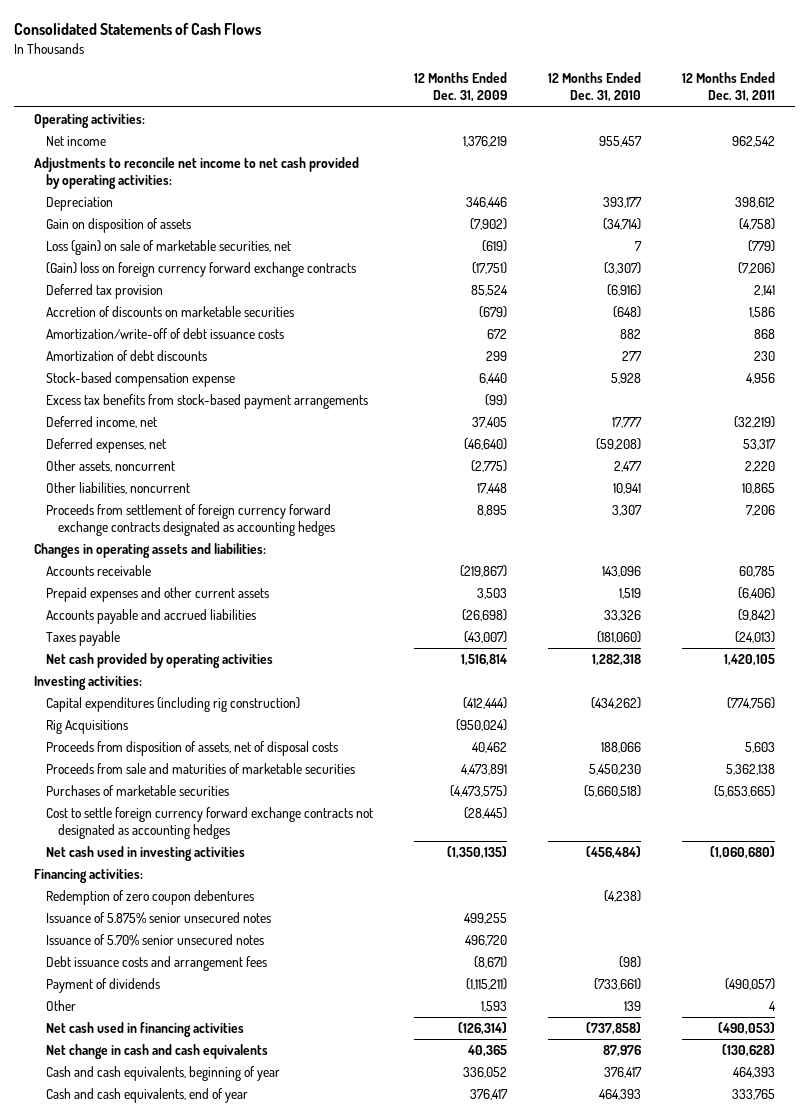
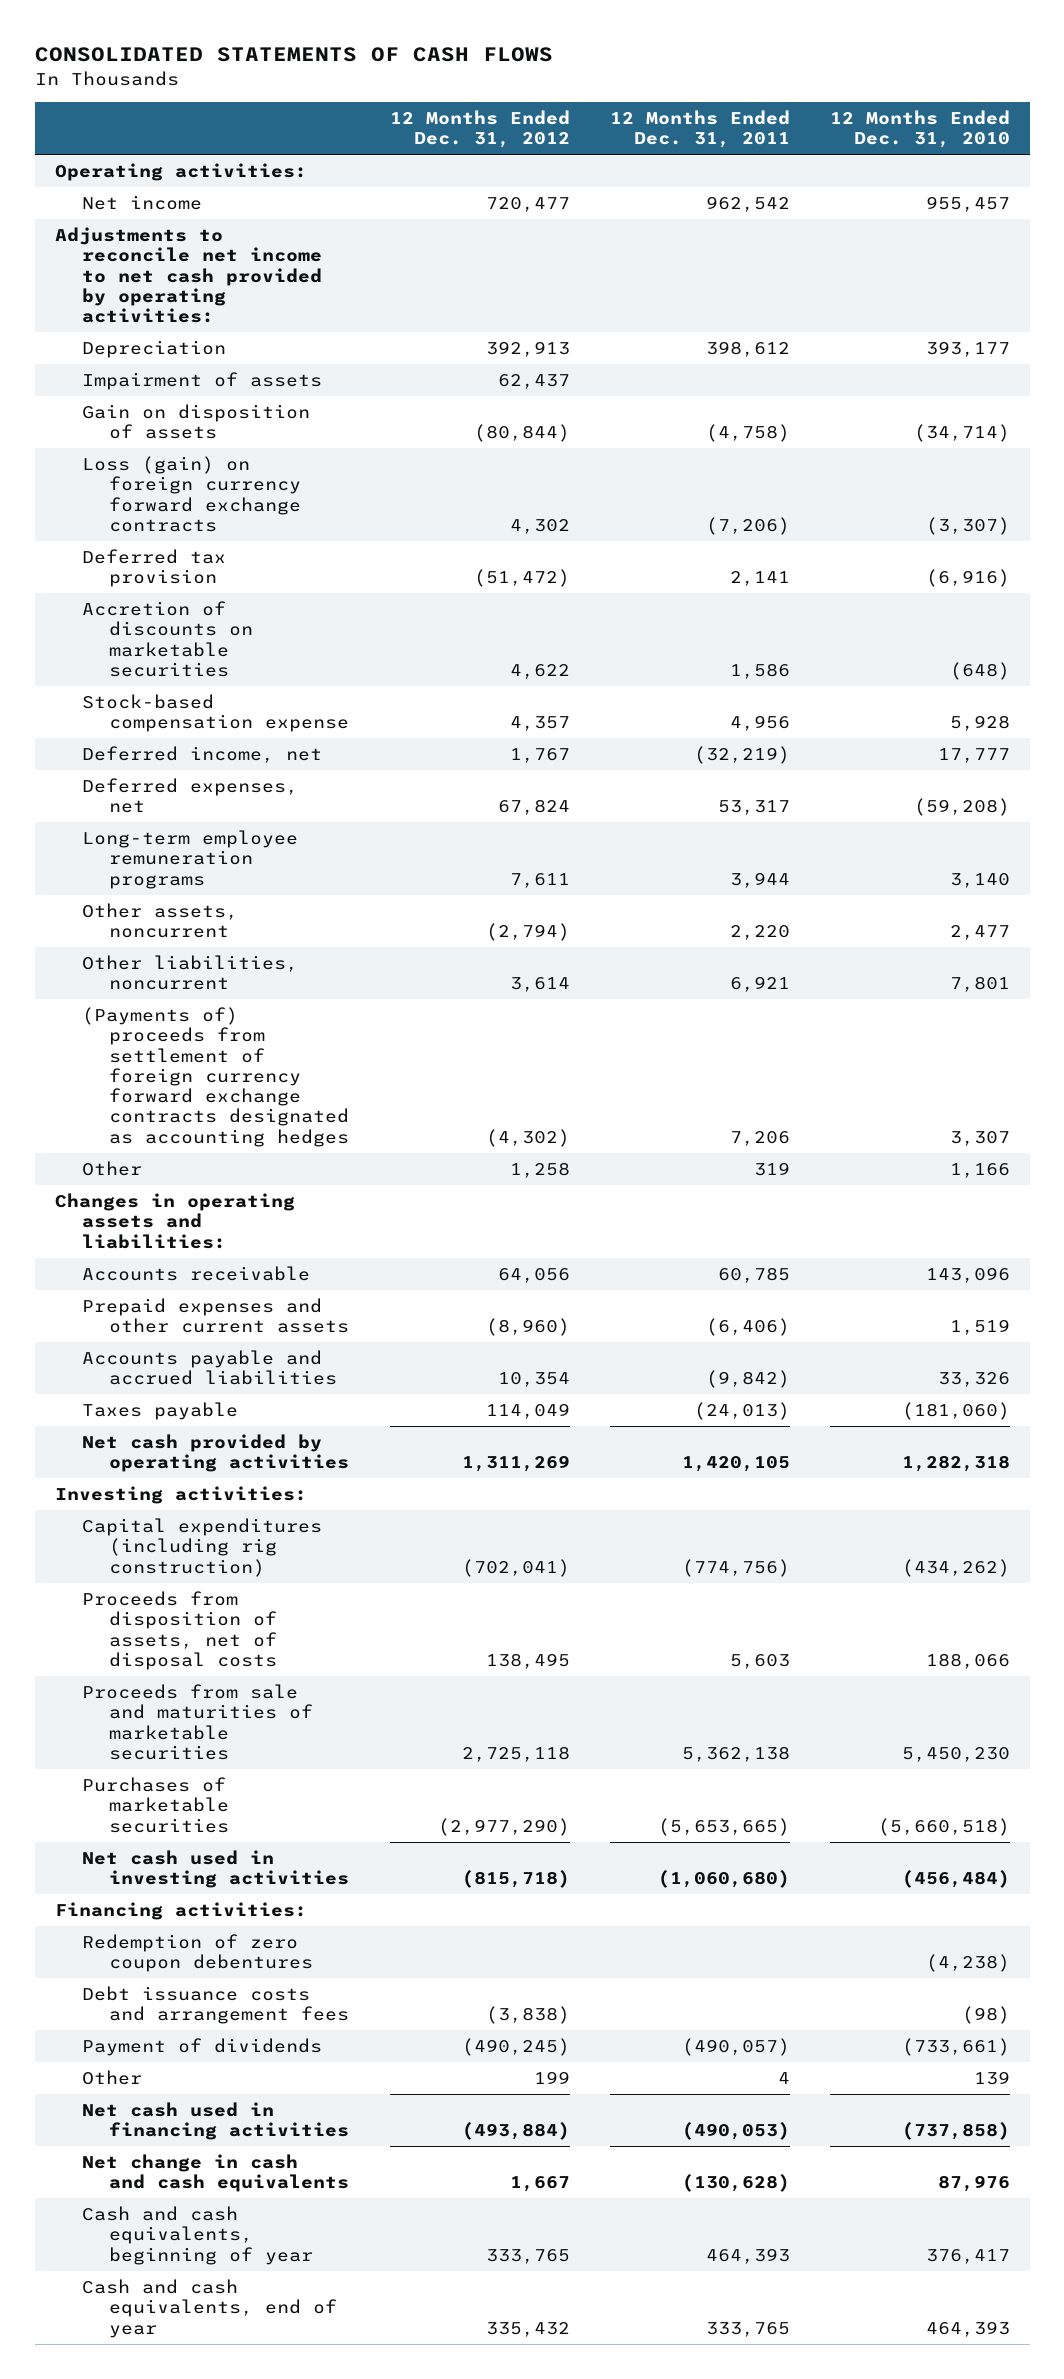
[13,23,261,36] Consolidated Statements of Cash Flows -> [34,47,553,63] CONSOLIDATED STATEMENTS OF CASH FLOWS
[413,72,507,103] 12 Months Ended Dec. 31, 2009 -> none
none -> [389,109,570,149] 12 Months Ended Dec. 31, 2012
none -> [82,372,323,391] Impairment of assets
[46,240,292,256] Loss (gain) on sale of marketable securities, net -> none
[46,262,357,278] (Gain) loss on foreign currency forward exchange contracts -> [82,456,302,532] Loss (gain) on foreign currency forward exchange contracts
[46,328,285,340] Amortization/write-off of debt issuance costs -> none
[46,350,208,362] Amortization of debt discounts -> none
[46,394,369,410] Excess tax benefits from stock-based payment arrangements -> none
none -> [82,830,299,889] Long-term employee remuneration programs
[612,483,641,495] 10,941 -> [949,976,1010,993] 7,801
[741,483,775,495] 10,865 -> [729,976,790,993] 6,921
[46,504,335,537] Proceeds from settlement of foreign currency forward exchange contracts designated as accounting hedges -> [82,1007,350,1147] (Payments of) proceeds from settlement of foreign currency forward exchange contracts designated as accounting hedges
none -> [82,1161,143,1177] Other
[46,720,129,735] Rig Acquisitions -> none
[46,807,374,840] Cost to settle foreign currency forward exchange contracts not designated as accounting hedges -> none
[46,912,272,925] Issuance of 5.875% senior unsecured notes -> none
[46,934,265,947] Issuance of 5.70% senior unsecured notes -> none

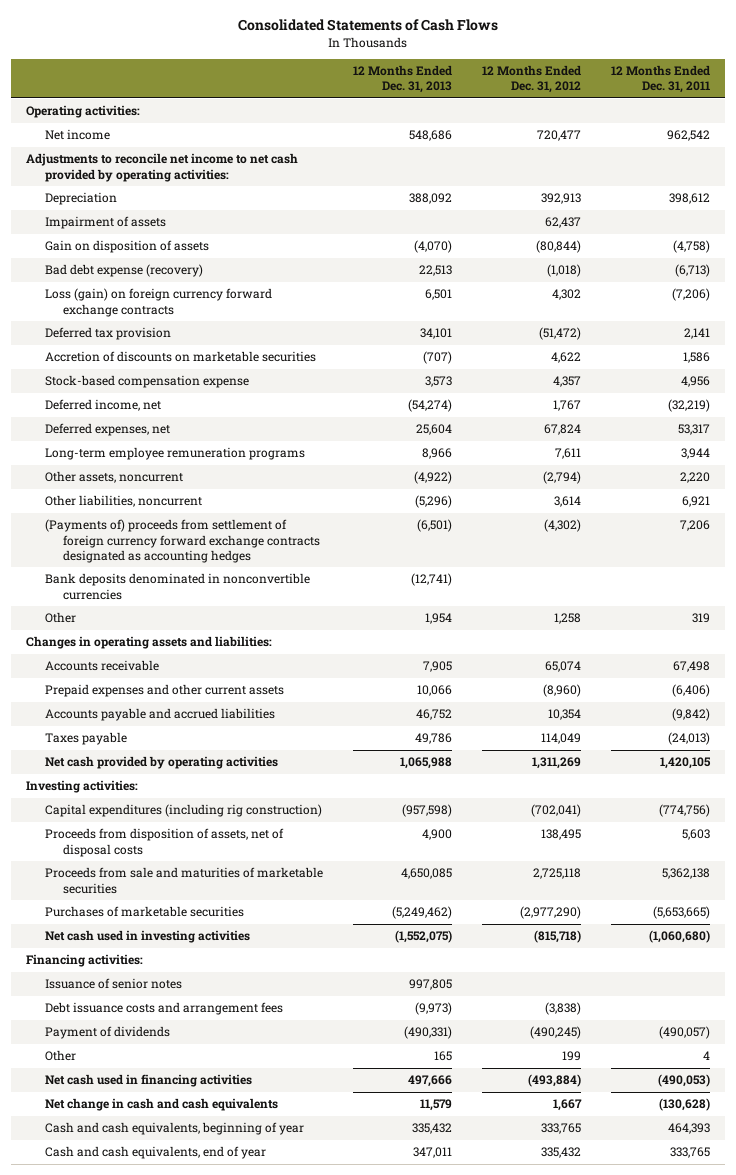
[34,47,553,63] CONSOLIDATED STATEMENTS OF CASH FLOWS -> [238,19,499,32] Consolidated Statements of Cash Flows
[829,109,1010,149] 12 Months Ended Dec. 31, 2010 -> none
none -> [352,65,452,94] 12 Months Ended Dec. 31, 2013
none -> [44,264,203,278] Bad debt expense (recovery)
none -> [44,573,310,600] Bank deposits denominated in nonconvertible currencies
[497,1268,570,1284] 64,056 -> [544,661,581,673] 65,074
[717,1267,790,1284] 60,785 -> [672,661,710,673] 67,498
[82,1934,314,1973] Redemption of zero coupon debentures -> none
none -> [44,978,182,990] Issuance of senior notes

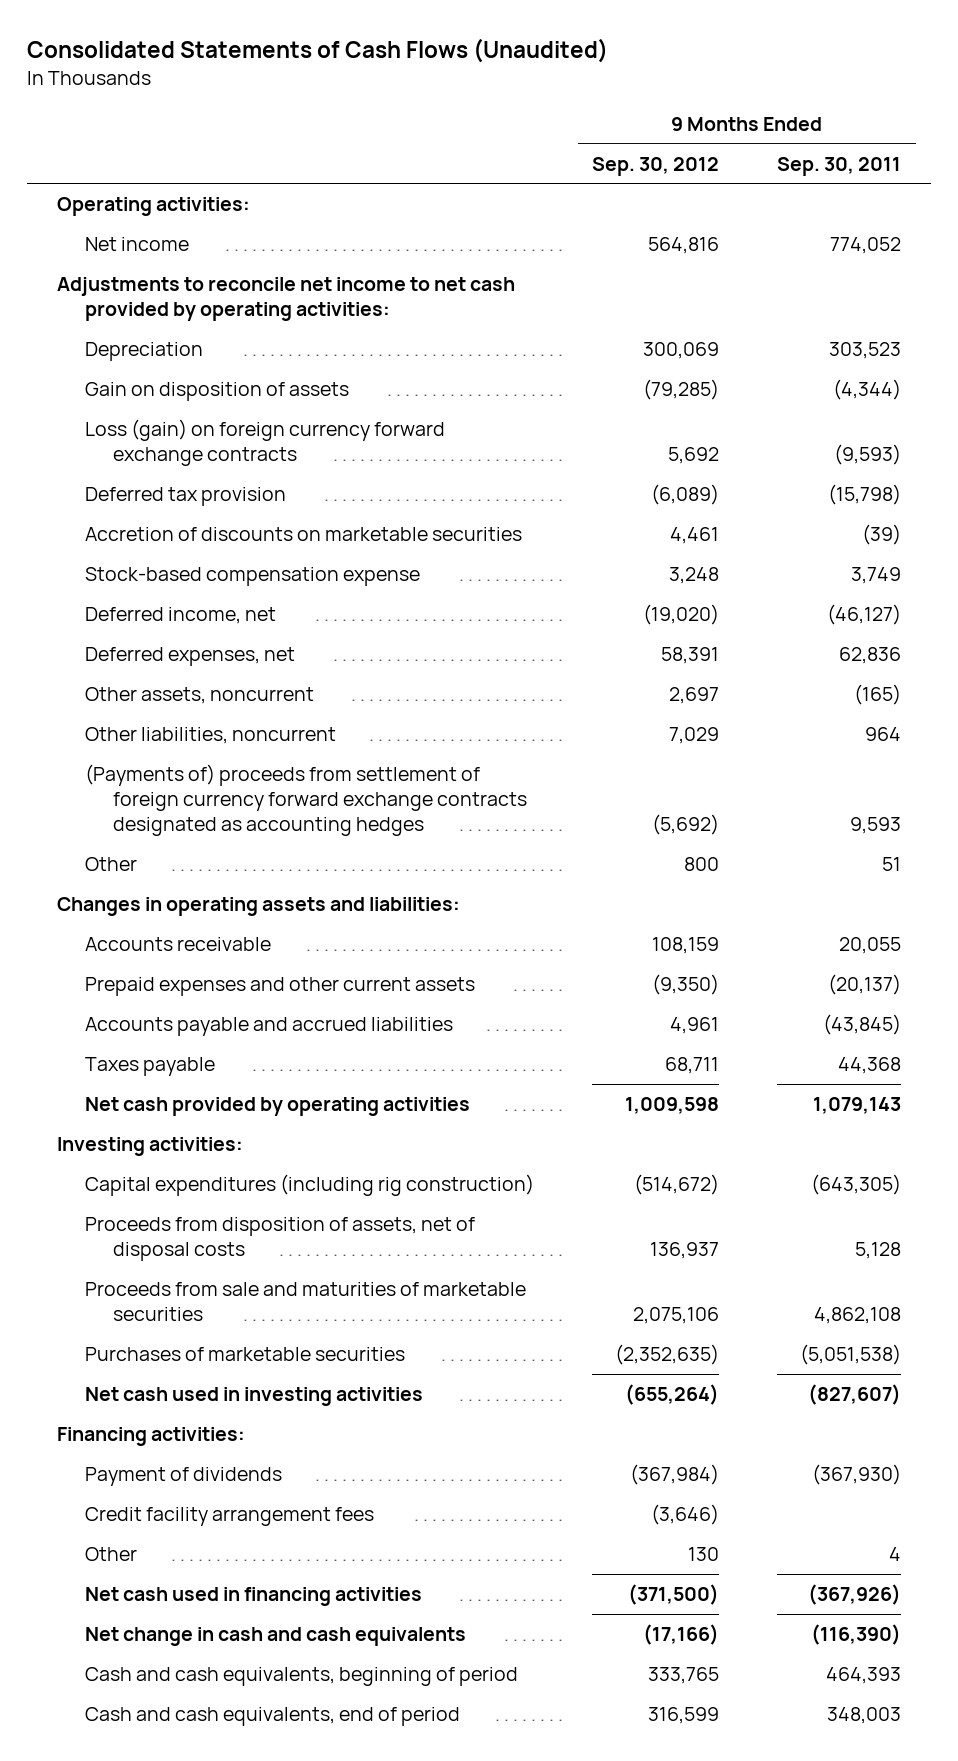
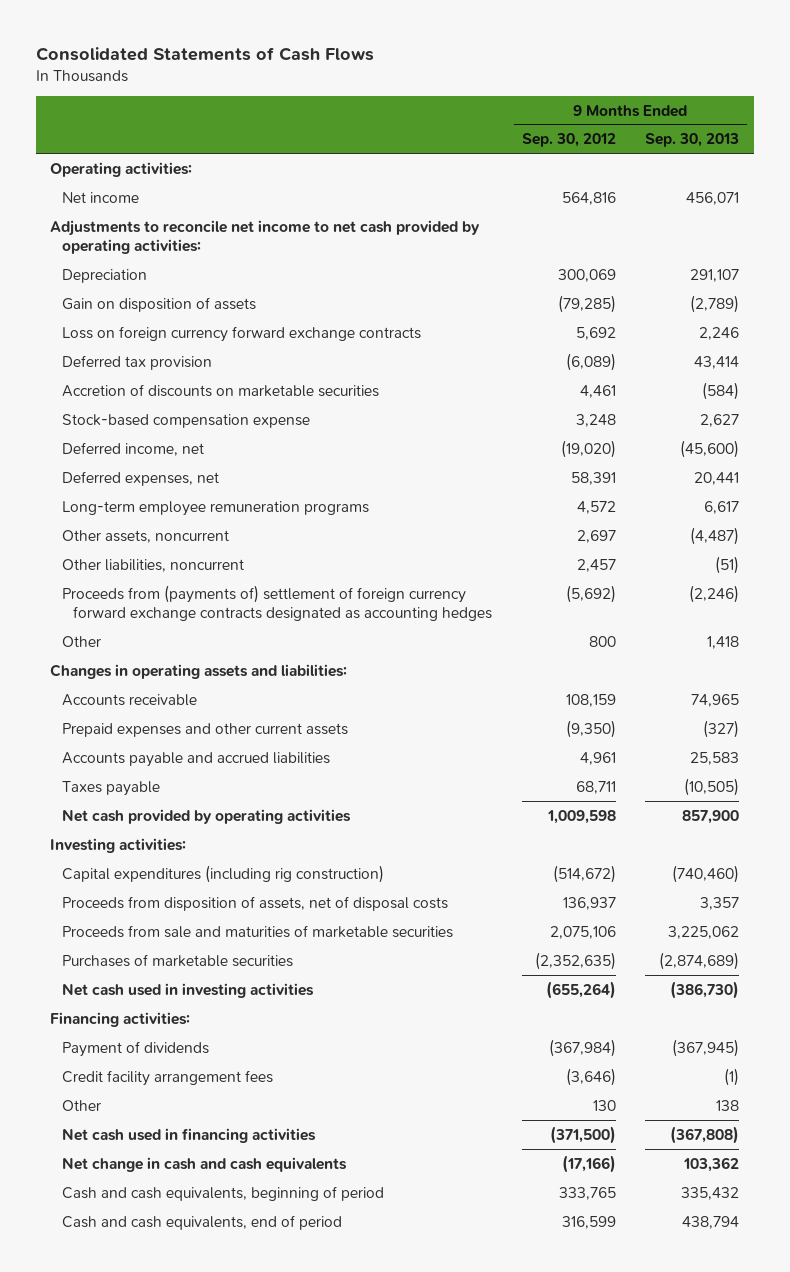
[27,37,609,63] Consolidated Statements of Cash Flows (Unaudited) -> [35,46,374,61] Consolidated Statements of Cash Flows
[777,156,902,176] Sep. 30, 2011 -> none
none -> [645,133,740,148] Sep. 30, 2013
[84,418,445,467] Loss (gain) on foreign currency forward exchange contracts -> [61,325,421,342] Loss on foreign currency forward exchange contracts
none -> [61,500,369,516] Long-term employee remuneration programs
[669,726,720,744] 7,029 -> [576,558,616,572] 2,457
[84,763,528,837] (Payments of) proceeds from settlement of foreign currency forward exchange contracts designated as accounting hedges -> [61,584,493,621] Proceeds from (payments of) settlement of foreign currency forward exchange contracts designated as accounting hedges

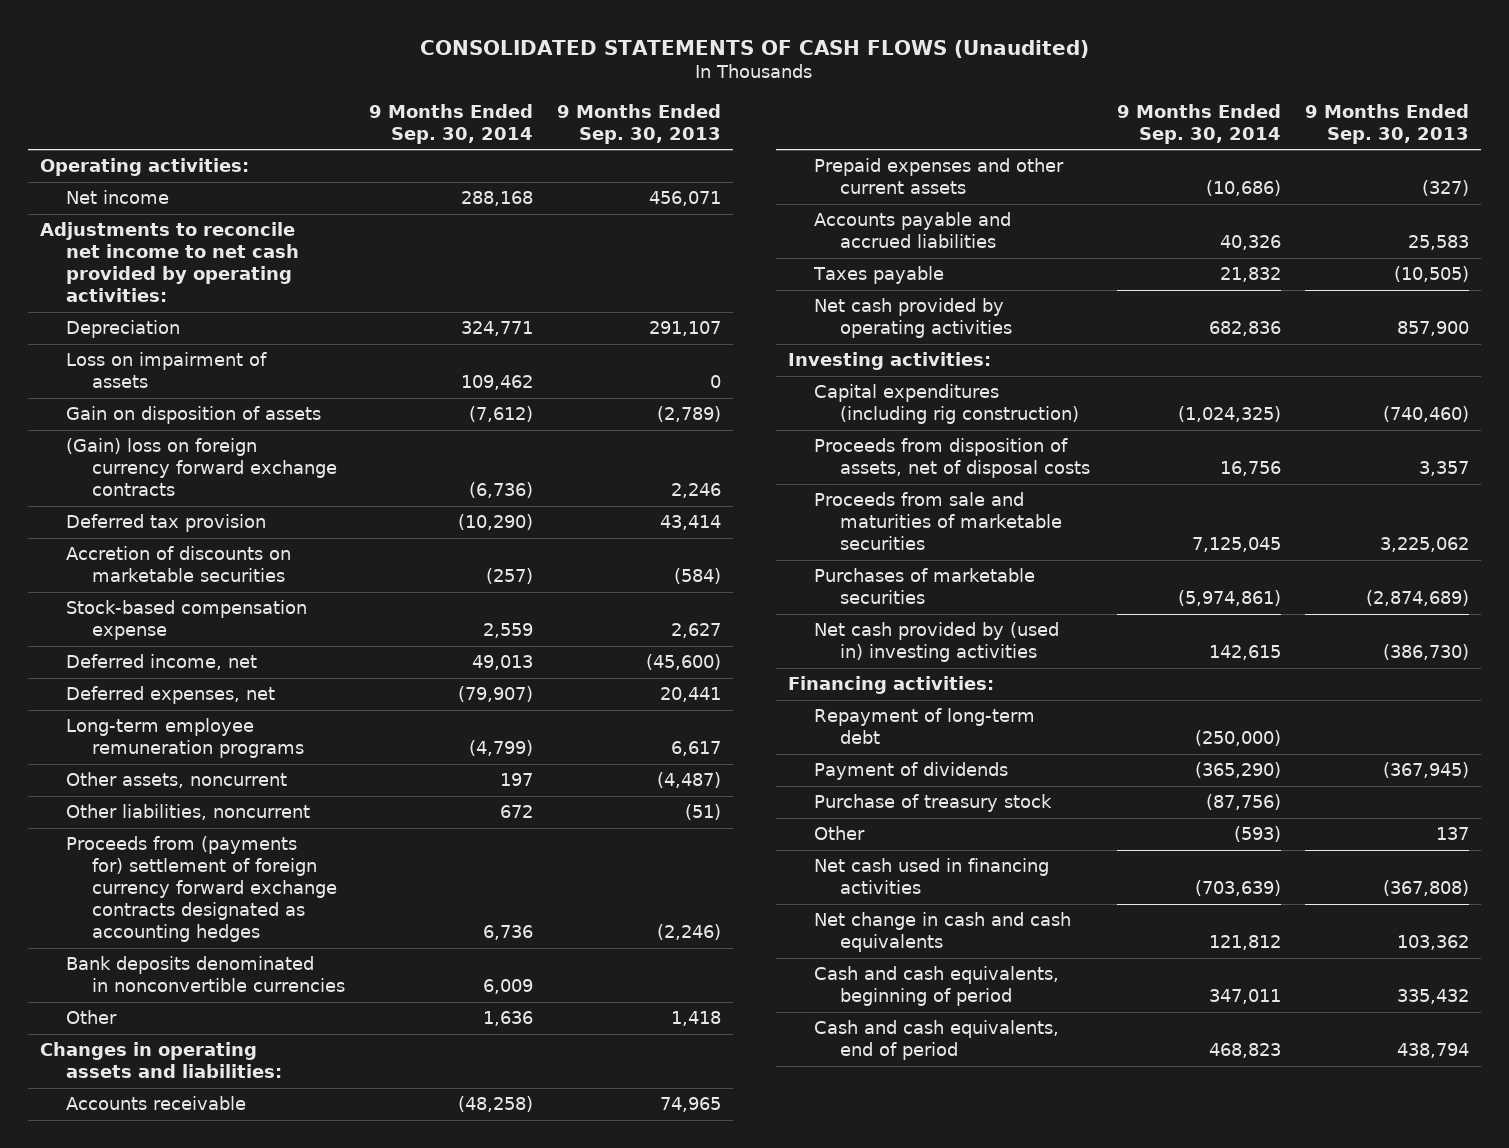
[35,46,374,61] Consolidated Statements of Cash Flows -> [420,39,1090,58] CONSOLIDATED STATEMENTS OF CASH FLOWS (Unaudited)
[521,133,616,148] Sep. 30, 2012 -> none
none -> [369,103,534,144] 9 Months Ended Sep. 30, 2014
none -> [66,352,268,389] Loss on impairment of assets
[61,325,421,342] Loss on foreign currency forward exchange contracts -> [66,438,338,497] (Gain) loss on foreign currency forward exchange contracts
[61,584,493,621] Proceeds from (payments of) settlement of foreign currency forward exchange contracts designated as accounting hedges -> [66,836,338,943] Proceeds from (payments for) settlement of foreign currency forward exchange contracts designated as accounting hedges
none -> [66,956,346,993] Bank deposits denominated in nonconvertible currencies
[61,982,314,998] Net cash used in investing activities -> [814,622,1060,663] Net cash provided by (used in) investing activities
none -> [814,708,1036,745] Repayment of long-term debt
[61,1069,273,1086] Credit facility arrangement fees -> none
none -> [814,794,1053,813] Purchase of treasury stock
[716,1099,740,1111] 138 -> [1435,827,1469,841] 137

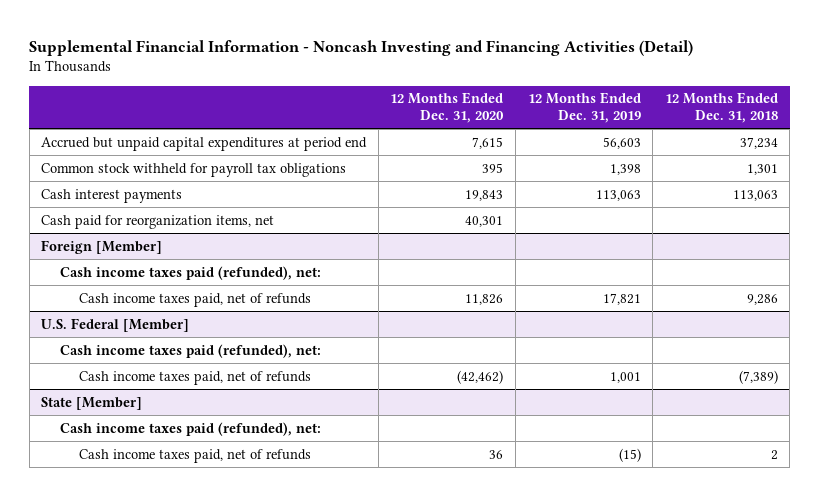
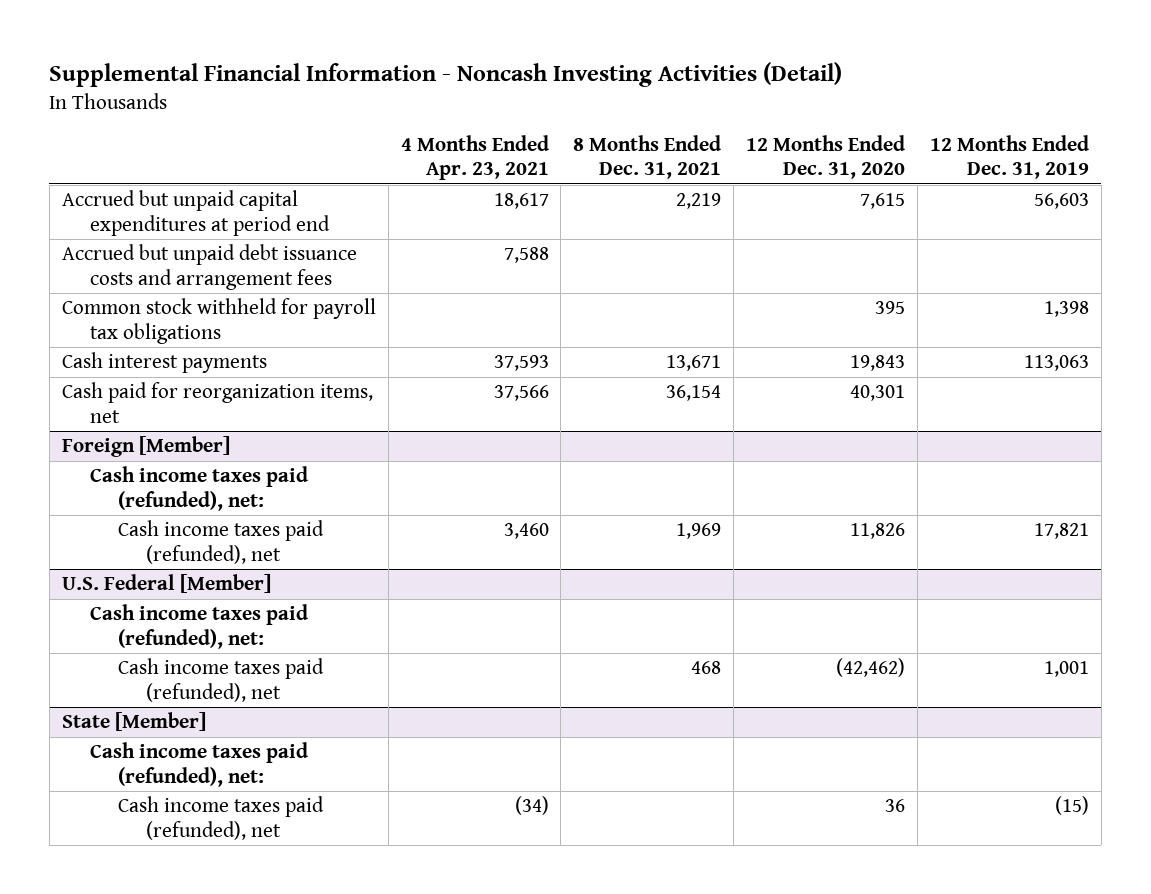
[29,39,694,56] Supplemental Financial Information - Noncash Investing and Financing Activities (Detail) -> [49,62,843,88] Supplemental Financial Information - Noncash Investing Activities (Detail)
[664,92,778,124] 12 Months Ended Dec. 31, 2018 -> none
none -> [400,135,549,181] 4 Months Ended Apr. 23, 2021
none -> [573,135,722,180] 8 Months Ended Dec. 31, 2021
none -> [61,244,357,290] Accrued but unpaid debt issuance costs and arrangement fees
[79,292,312,307] Cash income taxes paid, net of refunds -> [117,520,324,564] Cash income taxes paid (refunded), net
[79,370,312,385] Cash income taxes paid, net of refunds -> [117,658,324,702] Cash income taxes paid (refunded), net
[79,448,312,463] Cash income taxes paid, net of refunds -> [117,796,324,840] Cash income taxes paid (refunded), net

